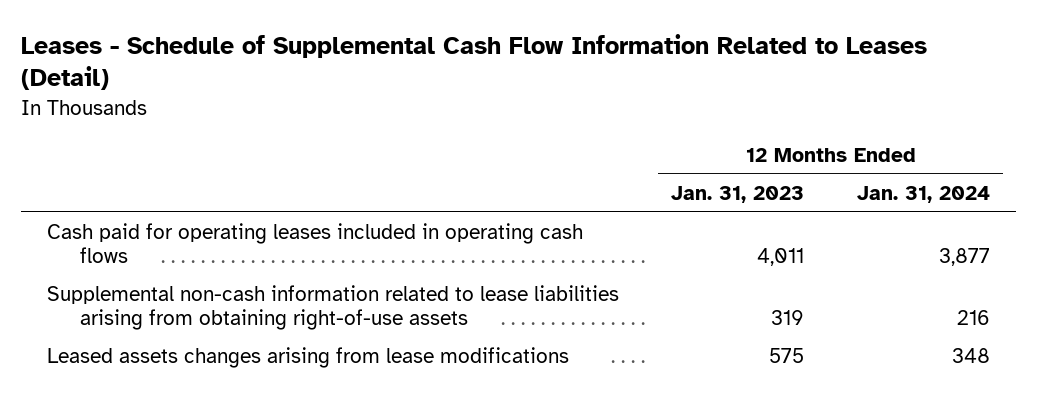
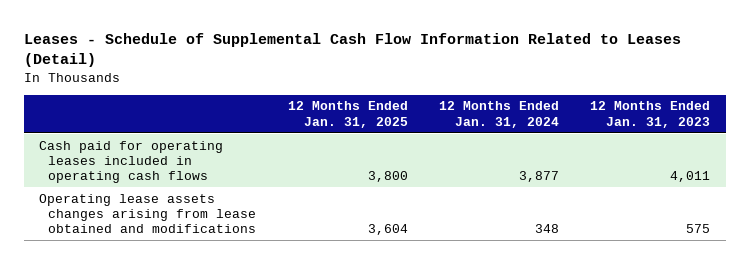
none -> [287,101,408,128] 12 Months Ended Jan. 31, 2025
[47,347,570,369] Leased assets changes arising from lease modifications -> none
[47,285,620,331] Supplemental non-cash information related to lease liabilities arising from obtaining right-of-use assets -> [39,193,257,234] Operating lease assets changes arising from lease obtained and modifications
[771,310,805,326] 319 -> [686,224,711,234] 575
[956,310,990,326] 216 -> [534,224,559,234] 348

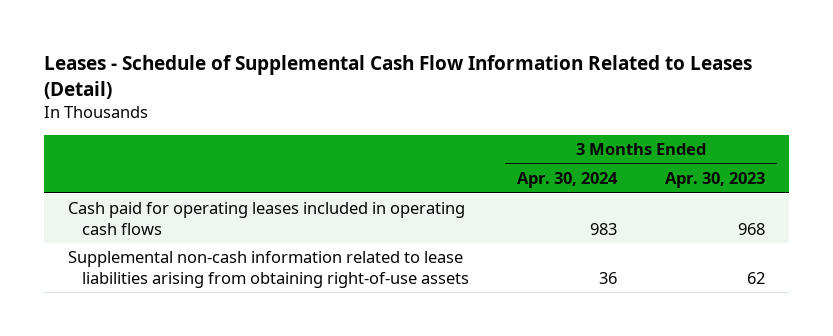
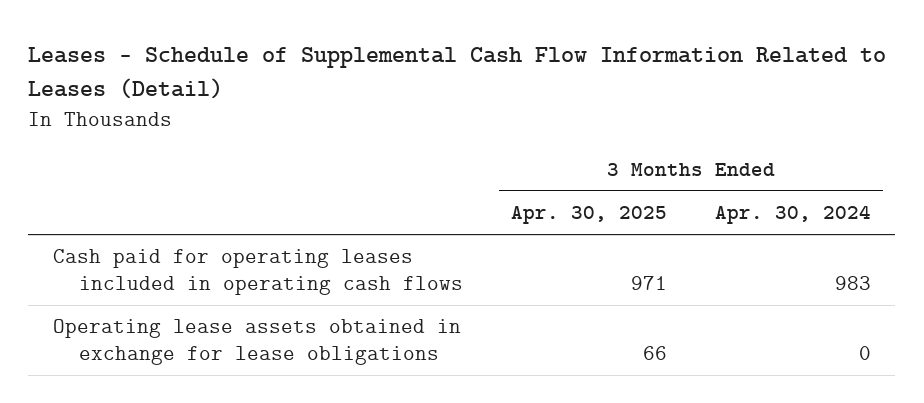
[665,172,766,189] Apr. 30, 2023 -> none
none -> [510,206,667,225] Apr. 30, 2025
[68,251,469,288] Supplemental non-cash information related to lease liabilities arising from obtaining right-of-use assets -> none
none -> [52,319,461,365] Operating lease assets obtained in exchange for lease obligations

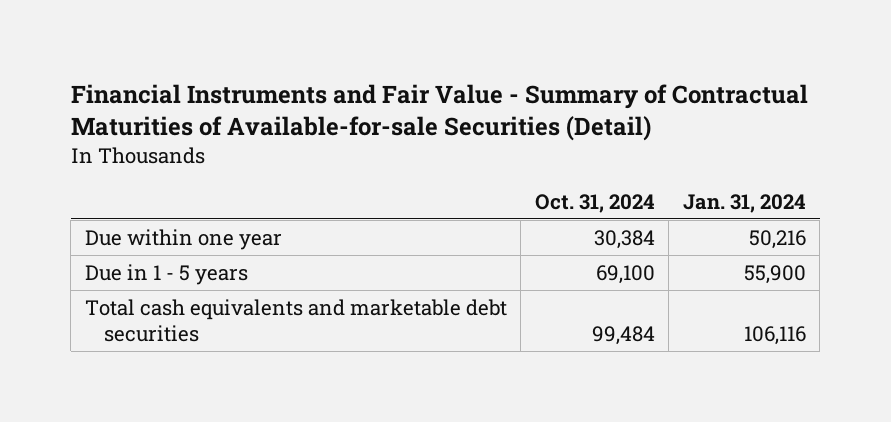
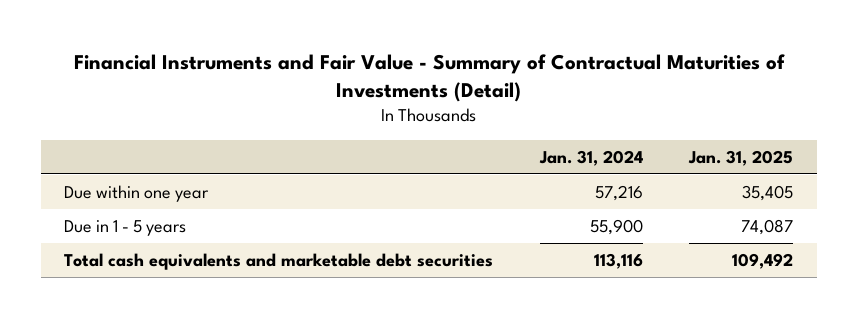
[70,83,808,141] Financial Instruments and Fair Value - Summary of Contractual Maturities of Available-for-sale Securities (Detail) -> [73,53,785,102] Financial Instruments and Fair Value - Summary of Contractual Maturities of Investments (Detail)
[534,193,655,213] Oct. 31, 2024 -> none
none -> [688,149,794,166] Jan. 31, 2025
[748,230,806,250] 50,216 -> [594,184,643,201] 57,216
[743,325,806,345] 106,116 -> [593,252,643,269] 113,116

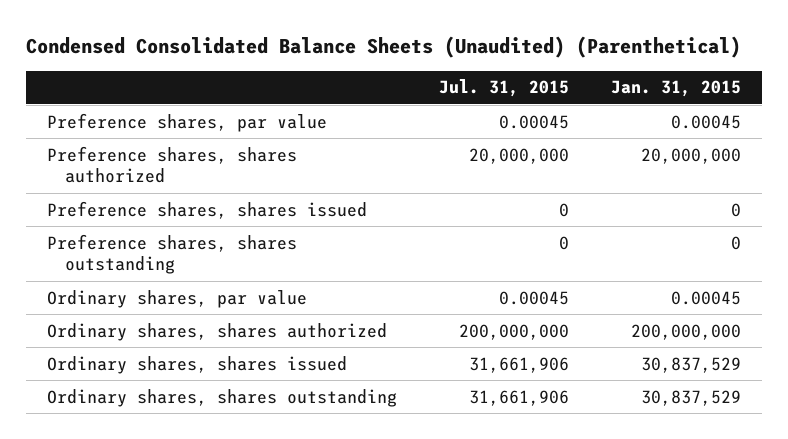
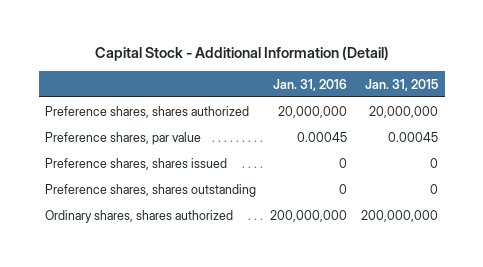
[26,36,742,59] Condensed Consolidated Balance Sheets (Unaudited) (Parenthetical) -> [94,46,389,62] Capital Stock - Additional Information (Detail)
[439,79,570,98] Jul. 31, 2015 -> none
none -> [273,78,348,91] Jan. 31, 2016
[47,112,328,132] Preference shares, par value -> [45,131,202,145] Preference shares, par value
[47,289,308,308] Ordinary shares, par value -> none
[47,355,348,374] Ordinary shares, shares issued -> none
[47,388,398,407] Ordinary shares, shares outstanding -> none

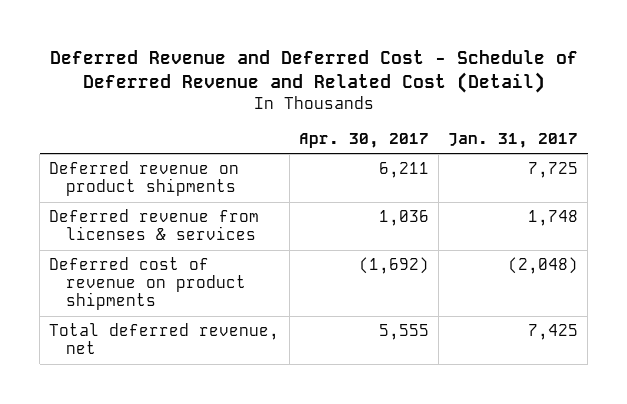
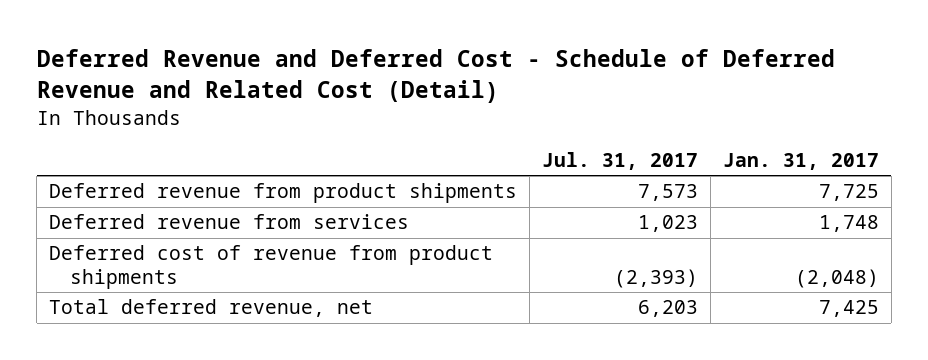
[298,133,429,149] Apr. 30, 2017 -> none
none -> [541,151,698,170] Jul. 31, 2017
[49,161,240,197] Deferred revenue on product shipments -> [49,183,518,204] Deferred revenue from product shipments
[49,209,260,241] Deferred revenue from licenses & services -> [49,214,410,230] Deferred revenue from services
[49,257,246,311] Deferred cost of revenue on product shipments -> [49,245,494,289] Deferred cost of revenue from product shipments

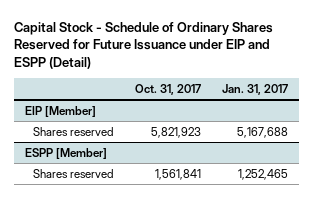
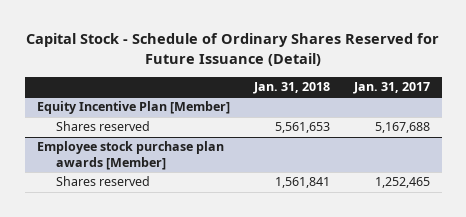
[13,21,273,69] Capital Stock - Schedule of Ordinary Shares Reserved for Future Issuance under EIP and ESPP (Detail) -> [26,33,440,67] Capital Stock - Schedule of Ordinary Shares Reserved for Future Issuance (Detail)
[134,83,201,95] Oct. 31, 2017 -> none
none -> [252,82,330,95] Jan. 31, 2018
[24,105,96,117] EIP [Member] -> [36,101,230,115] Equity Incentive Plan [Member]
[24,147,107,159] ESPP [Member] -> [36,141,224,171] Employee stock purchase plan awards [Member]

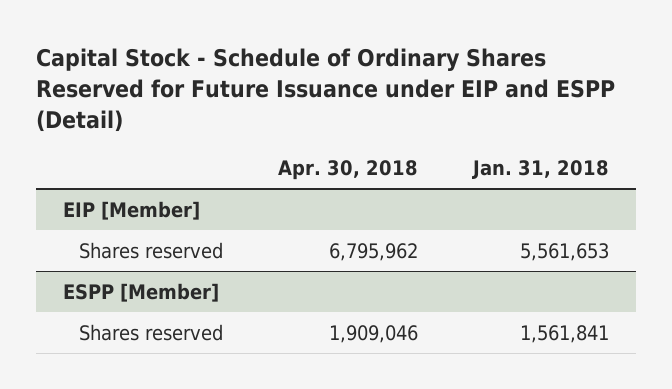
[26,33,440,67] Capital Stock - Schedule of Ordinary Shares Reserved for Future Issuance (Detail) -> [35,48,615,132] Capital Stock - Schedule of Ordinary Shares Reserved for Future Issuance under EIP and ESPP (Detail)
[352,82,430,95] Jan. 31, 2017 -> none
none -> [278,160,419,181] Apr. 30, 2018
[36,101,230,115] Equity Incentive Plan [Member] -> [62,200,200,220] EIP [Member]
[36,141,224,171] Employee stock purchase plan awards [Member] -> [62,282,219,302] ESPP [Member]

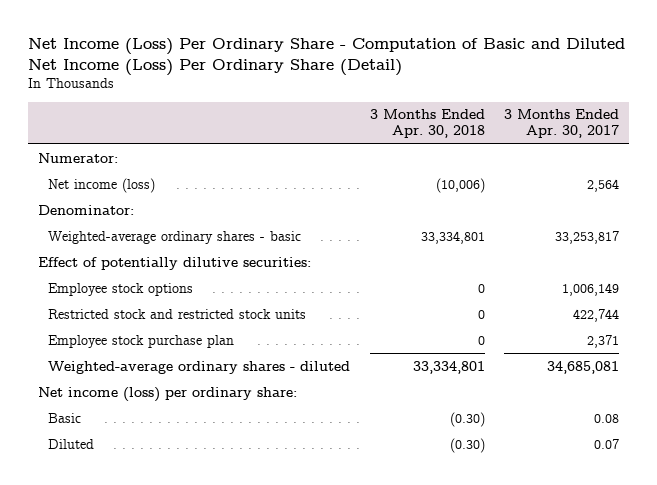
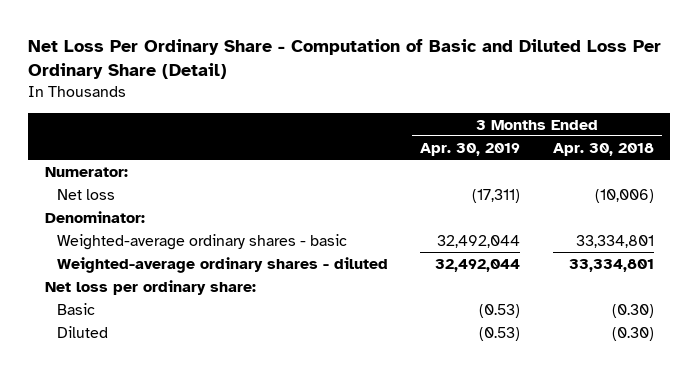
[28,38,626,77] Net Income (Loss) Per Ordinary Share - Computation of Basic and Diluted Net Income (Loss) Per Ordinary Share (Detail) -> [28,39,662,80] Net Loss Per Ordinary Share - Computation of Basic and Diluted Loss Per Ordinary Share (Detail)
[504,109,620,139] 3 Months Ended Apr. 30, 2017 -> none
none -> [420,142,521,156] Apr. 30, 2019
[48,177,156,193] Net income (loss) -> [56,188,115,200] Net loss
[38,256,312,270] Effect of potentially dilutive securities: -> none
[48,282,194,296] Employee stock options -> none
[48,308,307,319] Restricted stock and restricted stock units -> none
[48,334,235,348] Employee stock purchase plan -> none
[38,386,298,402] Net income (loss) per ordinary share: -> [44,279,256,295] Net loss per ordinary share:

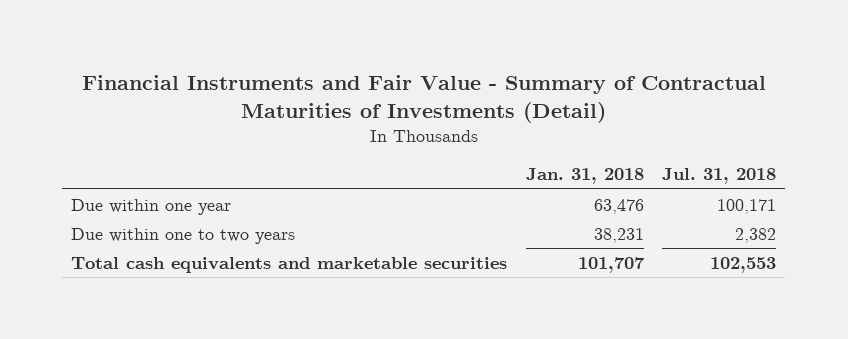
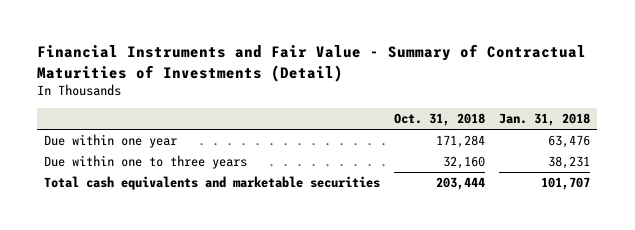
[662,168,777,185] Jul. 31, 2018 -> none
none -> [394,113,486,127] Oct. 31, 2018
[71,227,296,244] Due within one to two years -> [44,154,248,169] Due within one to three years

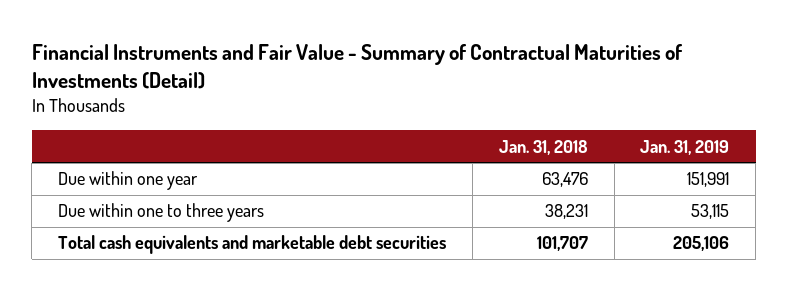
[394,113,486,127] Oct. 31, 2018 -> none
none -> [640,139,730,155] Jan. 31, 2019
[44,175,381,190] Total cash equivalents and marketable securities -> [57,235,446,255] Total cash equivalents and marketable debt securities

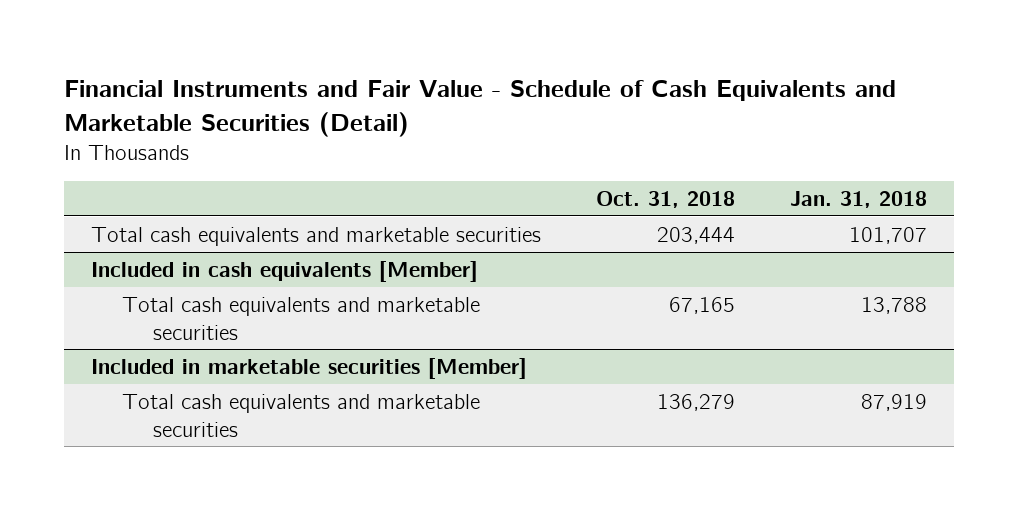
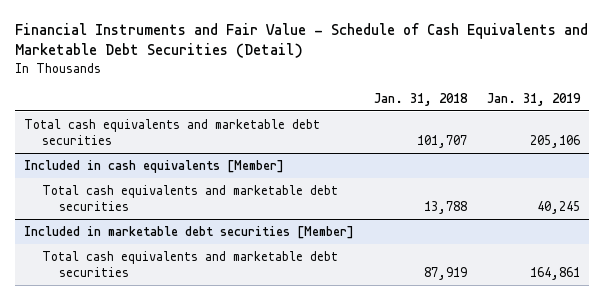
[63,80,896,137] Financial Instruments and Fair Value - Schedule of Cash Equivalents and Marketable Securities (Detail) -> [14,22,588,59] Financial Instruments and Fair Value - Schedule of Cash Equivalents and Marketable Debt Securities (Detail)
[595,190,735,208] Oct. 31, 2018 -> none
none -> [486,92,581,106] Jan. 31, 2019
[90,226,541,246] Total cash equivalents and marketable securities -> [24,118,321,146] Total cash equivalents and marketable debt securities
[122,296,481,340] Total cash equivalents and marketable securities -> [41,184,338,212] Total cash equivalents and marketable debt securities
[90,357,527,379] Included in marketable securities [Member] -> [24,225,355,239] Included in marketable debt securities [Member]
[122,393,481,437] Total cash equivalents and marketable securities -> [41,250,338,278] Total cash equivalents and marketable debt securities

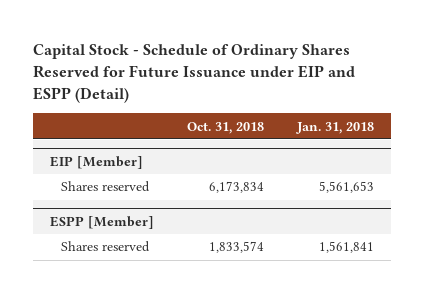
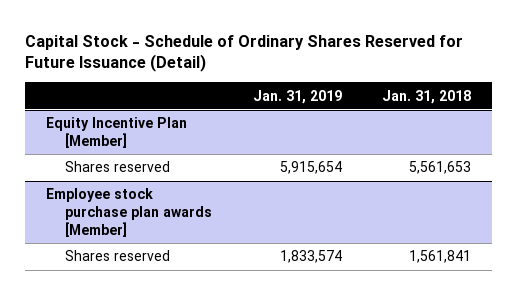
[33,44,356,104] Capital Stock - Schedule of Ordinary Shares Reserved for Future Issuance under EIP and ESPP (Detail) -> [25,34,464,73] Capital Stock - Schedule of Ordinary Shares Reserved for Future Issuance (Detail)
[187,121,265,134] Oct. 31, 2018 -> none
none -> [252,89,342,104] Jan. 31, 2019
[49,155,143,169] EIP [Member] -> [45,117,187,149] Equity Incentive Plan [Member]
[49,215,154,229] ESPP [Member] -> [45,188,212,237] Employee stock purchase plan awards [Member]

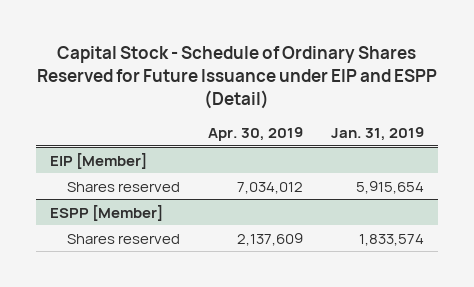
[25,34,464,73] Capital Stock - Schedule of Ordinary Shares Reserved for Future Issuance (Detail) -> [37,45,438,109] Capital Stock - Schedule of Ordinary Shares Reserved for Future Issuance under EIP and ESPP (Detail)
[382,89,472,104] Jan. 31, 2018 -> none
none -> [208,127,304,142] Apr. 30, 2019
[45,117,187,149] Equity Incentive Plan [Member] -> [49,152,147,169] EIP [Member]
[45,188,212,237] Employee stock purchase plan awards [Member] -> [49,204,163,221] ESPP [Member]

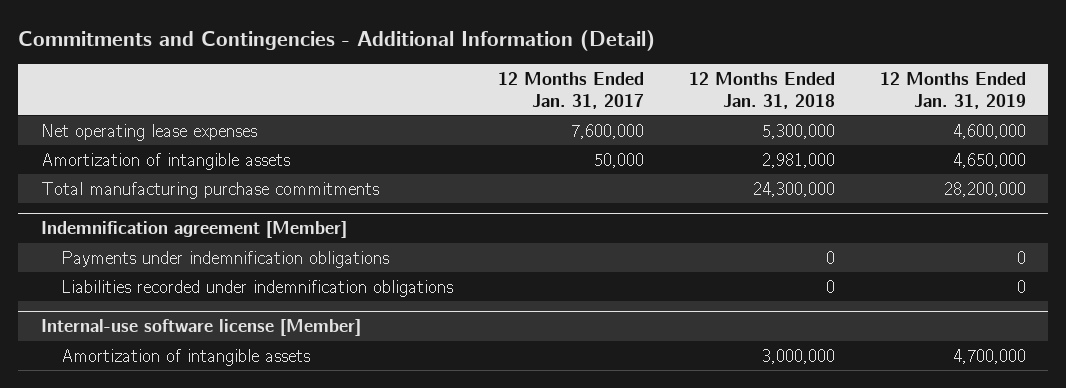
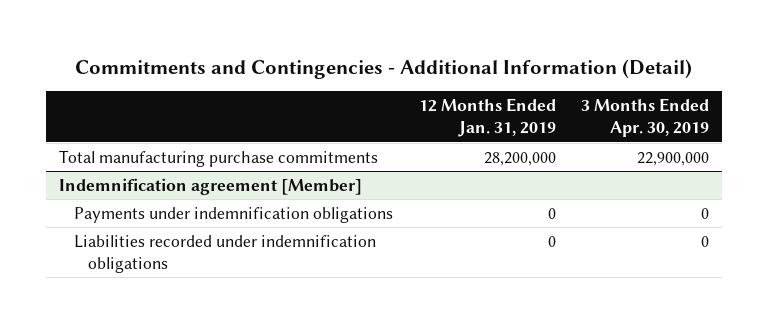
[497,72,644,109] 12 Months Ended Jan. 31, 2017 -> none
[688,72,835,109] 12 Months Ended Jan. 31, 2018 -> none
none -> [581,98,710,138] 3 Months Ended Apr. 30, 2019
[40,123,257,141] Net operating lease expenses -> none
[40,152,290,170] Amortization of intangible assets -> none
[40,319,361,337] Internal-use software license [Member] -> none
[60,348,310,366] Amortization of intangible assets -> none

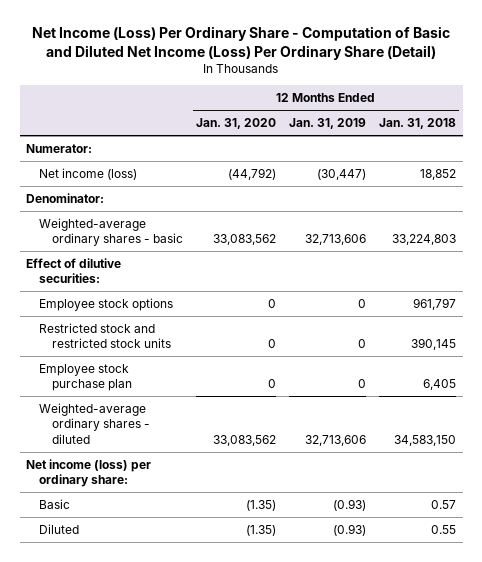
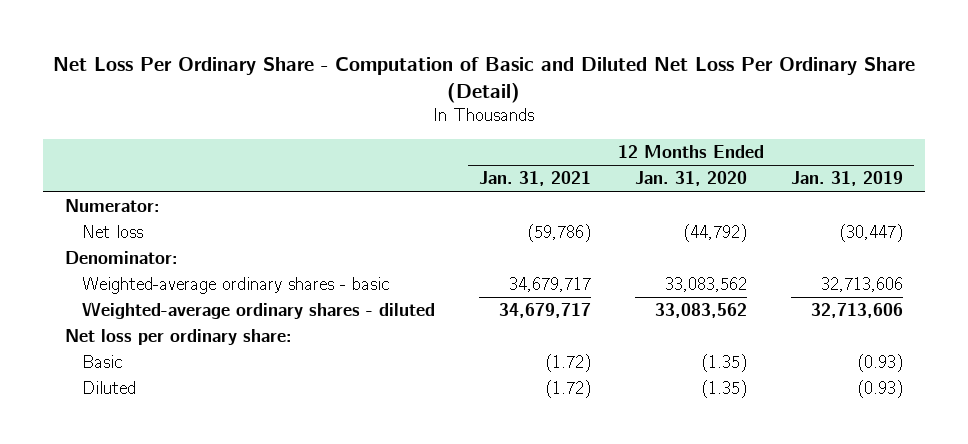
[32,26,451,61] Net Income (Loss) Per Ordinary Share - Computation of Basic and Diluted Net Income (Loss) Per Ordinary Share (Detail) -> [53,56,916,103] Net Loss Per Ordinary Share - Computation of Basic and Diluted Net Loss Per Ordinary Share (Detail)
[379,118,457,130] Jan. 31, 2018 -> none
none -> [479,171,592,187] Jan. 31, 2021
[39,167,138,180] Net income (loss) -> [82,225,144,239] Net loss
[26,257,122,284] Effect of dilutive securities: -> none
[39,297,174,311] Employee stock options -> none
[39,322,172,349] Restricted stock and restricted stock units -> none
[39,363,133,392] Employee stock purchase plan -> none
[26,458,152,488] Net income (loss) per ordinary share: -> [65,329,293,346] Net loss per ordinary share:

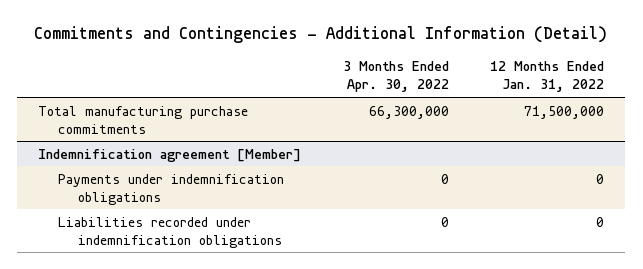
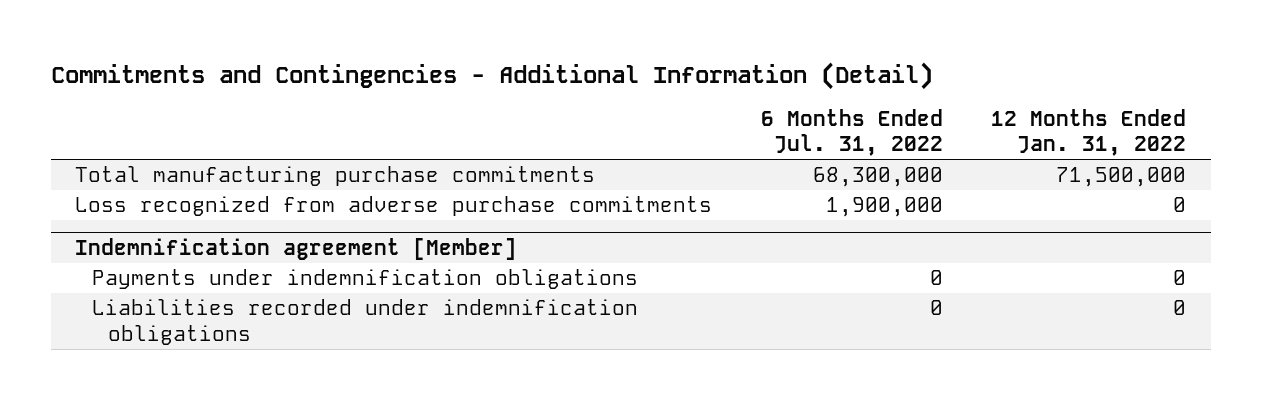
[342,61,449,93] 3 Months Ended Apr. 30, 2022 -> none
none -> [760,109,943,157] 6 Months Ended Jul. 31, 2022
none -> [75,196,713,217] Loss recognized from adverse purchase commitments

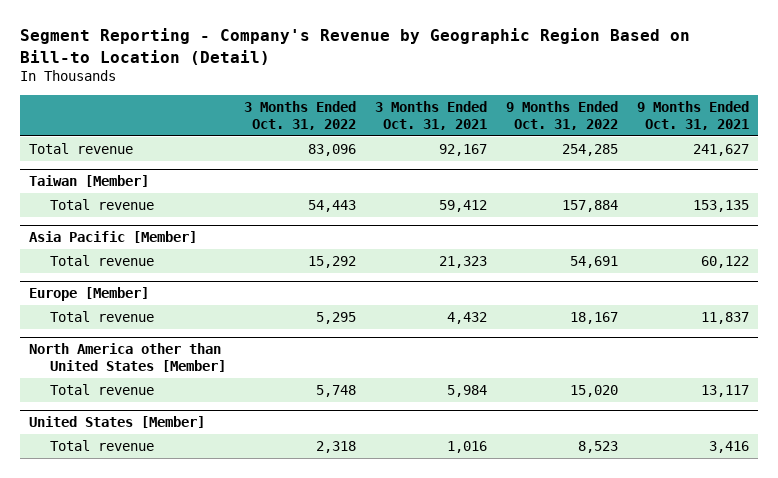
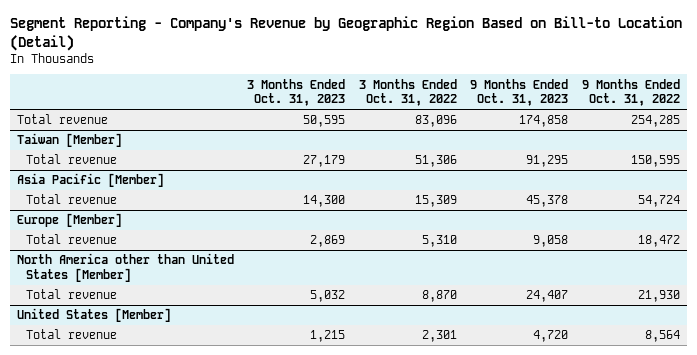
[375,101,488,131] 3 Months Ended Oct. 31, 2021 -> none
[636,101,749,131] 9 Months Ended Oct. 31, 2021 -> none
none -> [247,78,346,107] 3 Months Ended Oct. 31, 2023
none -> [470,78,569,107] 9 Months Ended Oct. 31, 2023
[308,200,357,213] 54,443 -> [414,155,457,168] 51,306
[561,200,618,213] 157,884 -> [631,155,681,168] 150,595
[308,256,357,269] 15,292 -> [414,195,457,208] 15,309
[569,256,618,269] 54,691 -> [638,195,681,208] 54,724
[316,312,357,325] 5,295 -> [421,235,457,248] 5,310
[569,312,618,325] 18,167 -> [638,235,681,248] 18,472
[316,385,357,398] 5,748 -> [421,290,457,303] 8,870
[569,385,618,398] 15,020 -> [638,290,681,303] 21,930
[316,441,357,454] 2,318 -> [421,330,457,343] 2,301
[577,441,618,454] 8,523 -> [645,330,681,343] 8,564

